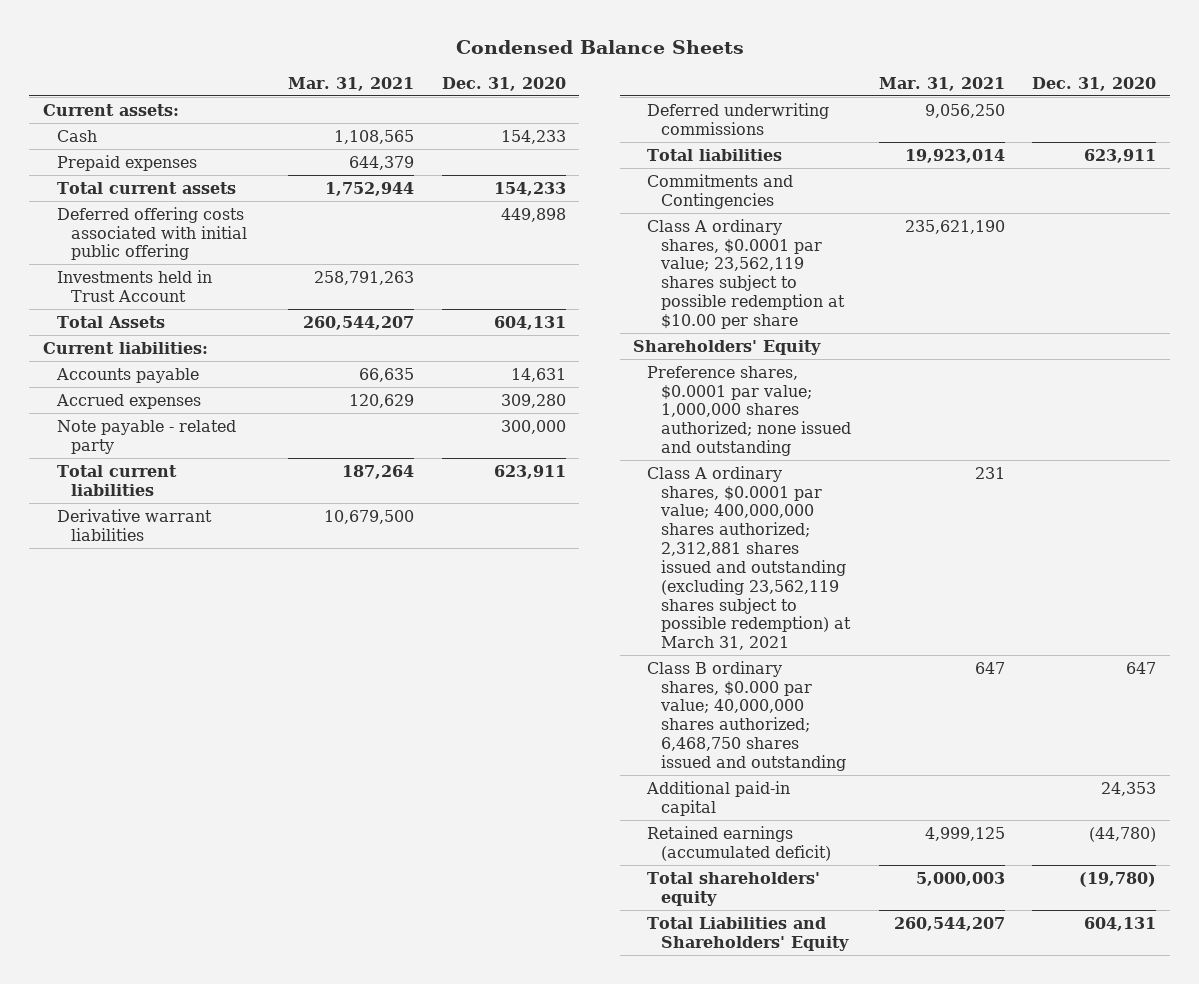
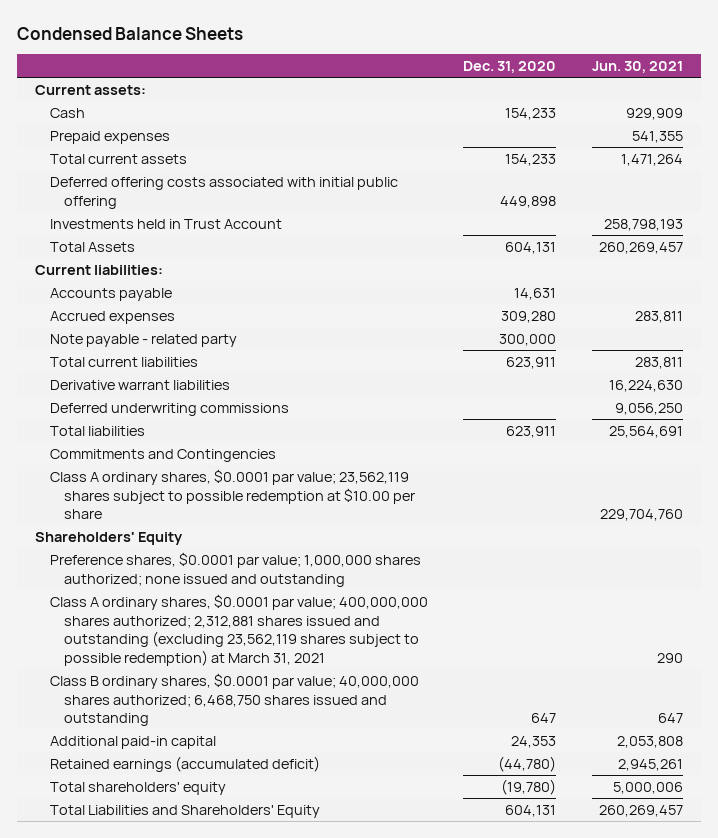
[288,76,415,91] Mar. 31, 2021 -> none
none -> [591,61,683,74] Jun. 30, 2021
[647,660,846,771] Class B ordinary shares, $0.000 par value; 40,000,000 shares authorized; 6,468,750 shares issued and outstanding -> [49,672,419,727] Class B ordinary shares, $0.0001 par value; 40,000,000 shares authorized; 6,468,750 shares issued and outstanding

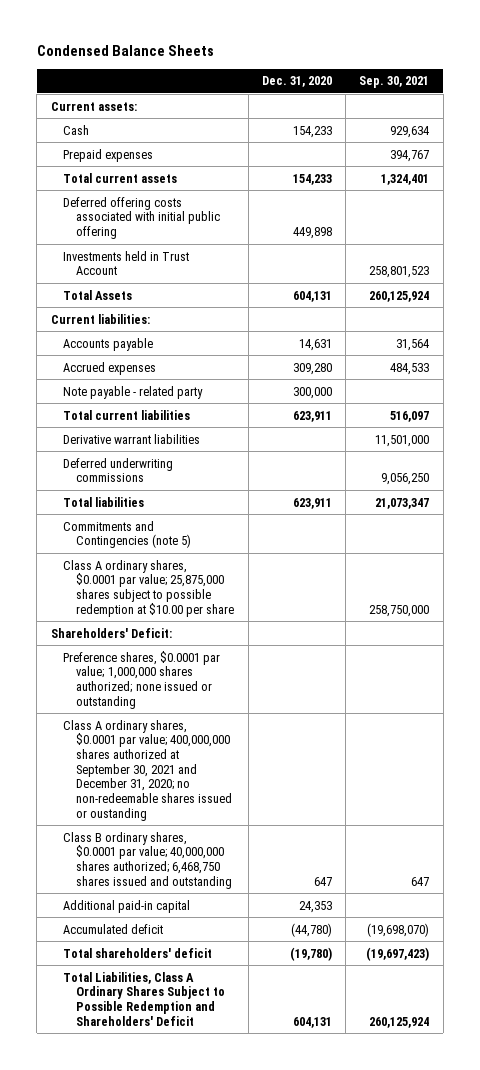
[591,61,683,74] Jun. 30, 2021 -> none
none -> [359,76,430,89] Sep. 30, 2021
[49,448,276,462] Commitments and Contingencies -> [63,520,192,549] Commitments and Contingencies (note 5)
[49,468,416,520] Class A ordinary shares, $0.0001 par value; 23,562,119 shares subject to possible redemption at $10.00 per share -> [63,559,235,617] Class A ordinary shares, $0.0001 par value; 25,875,000 shares subject to possible redemption at $10.00 per share
[34,531,183,545] Shareholders' Equity -> [50,627,172,638] Shareholders' Deficit:
[49,551,421,587] Preference shares, $0.0001 par value; 1,000,000 shares authorized; none issued and outstanding -> [63,650,221,709] Preference shares, $0.0001 par value; 1,000,000 shares authorized; none issued or outstanding
[49,593,428,667] Class A ordinary shares, $0.0001 par value; 400,000,000 shares authorized; 2,312,881 shares issued and outstanding (excluding 23,562,119 shares subject to possible redemption) at March 31, 2021 -> [63,719,233,821] Class A ordinary shares, $0.0001 par value; 400,000,000 shares authorized at September 30, 2021 and December 31, 2020; no non-redeemable shares issued or oustanding
[49,755,320,772] Retained earnings (accumulated deficit) -> [63,923,164,934] Accumulated deficit
[49,781,226,795] Total shareholders' equity -> [63,947,213,958] Total shareholders' deficit
[49,804,320,818] Total Liabilities and Shareholders' Equity -> [63,971,226,1026] Total Liabilities, Class A Ordinary Shares Subject to Possible Redemption and Shareholders' Deficit

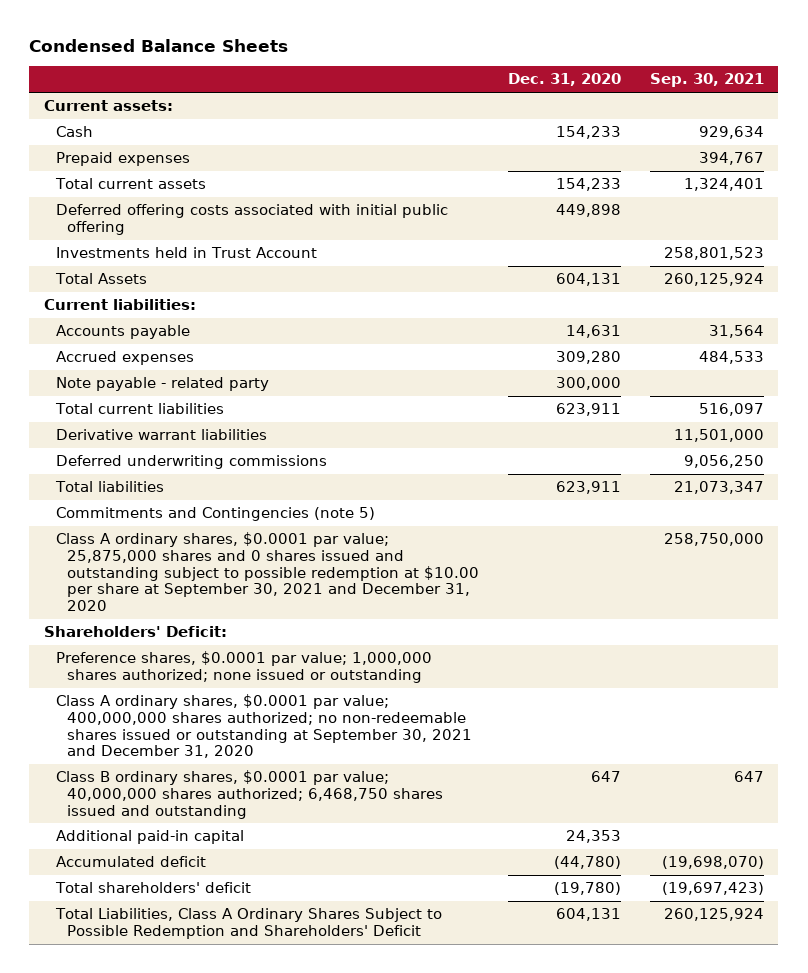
[63,559,235,617] Class A ordinary shares, $0.0001 par value; 25,875,000 shares subject to possible redemption at $10.00 per share -> [55,532,480,612] Class A ordinary shares, $0.0001 par value; 25,875,000 shares and 0 shares issued and outstanding subject to possible redemption at $10.00 per share at September 30, 2021 and December 31, 2020
[63,719,233,821] Class A ordinary shares, $0.0001 par value; 400,000,000 shares authorized at September 30, 2021 and December 31, 2020; no non-redeemable shares issued or oustanding -> [55,694,473,759] Class A ordinary shares, $0.0001 par value; 400,000,000 shares authorized; no non-redeemable shares issued or outstanding at September 30, 2021 and December 31, 2020

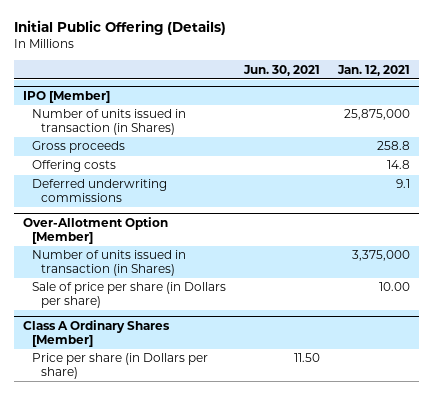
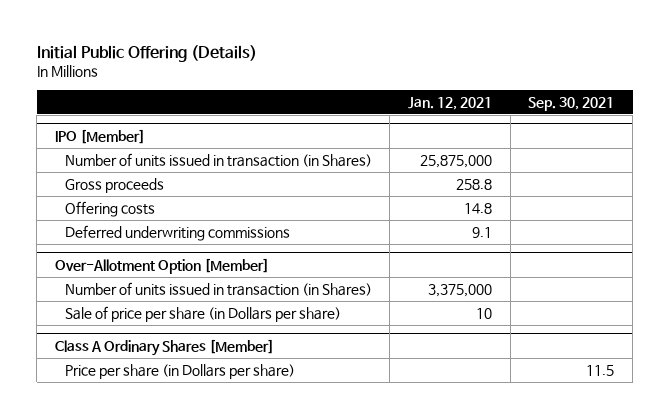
[242,64,320,76] Jun. 30, 2021 -> none
none -> [528,96,615,111] Sep. 30, 2021
[378,282,410,292] 10.00 -> [476,308,493,320] 10

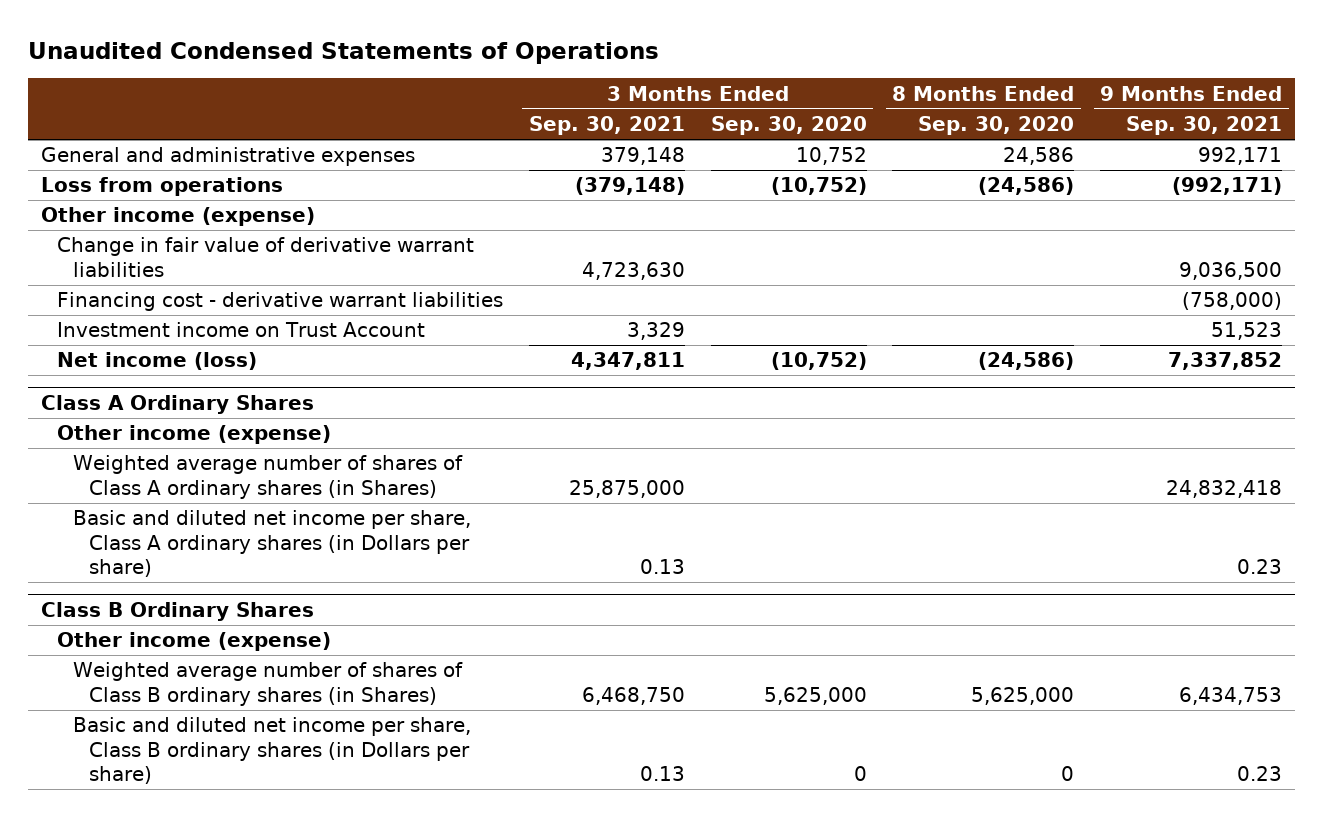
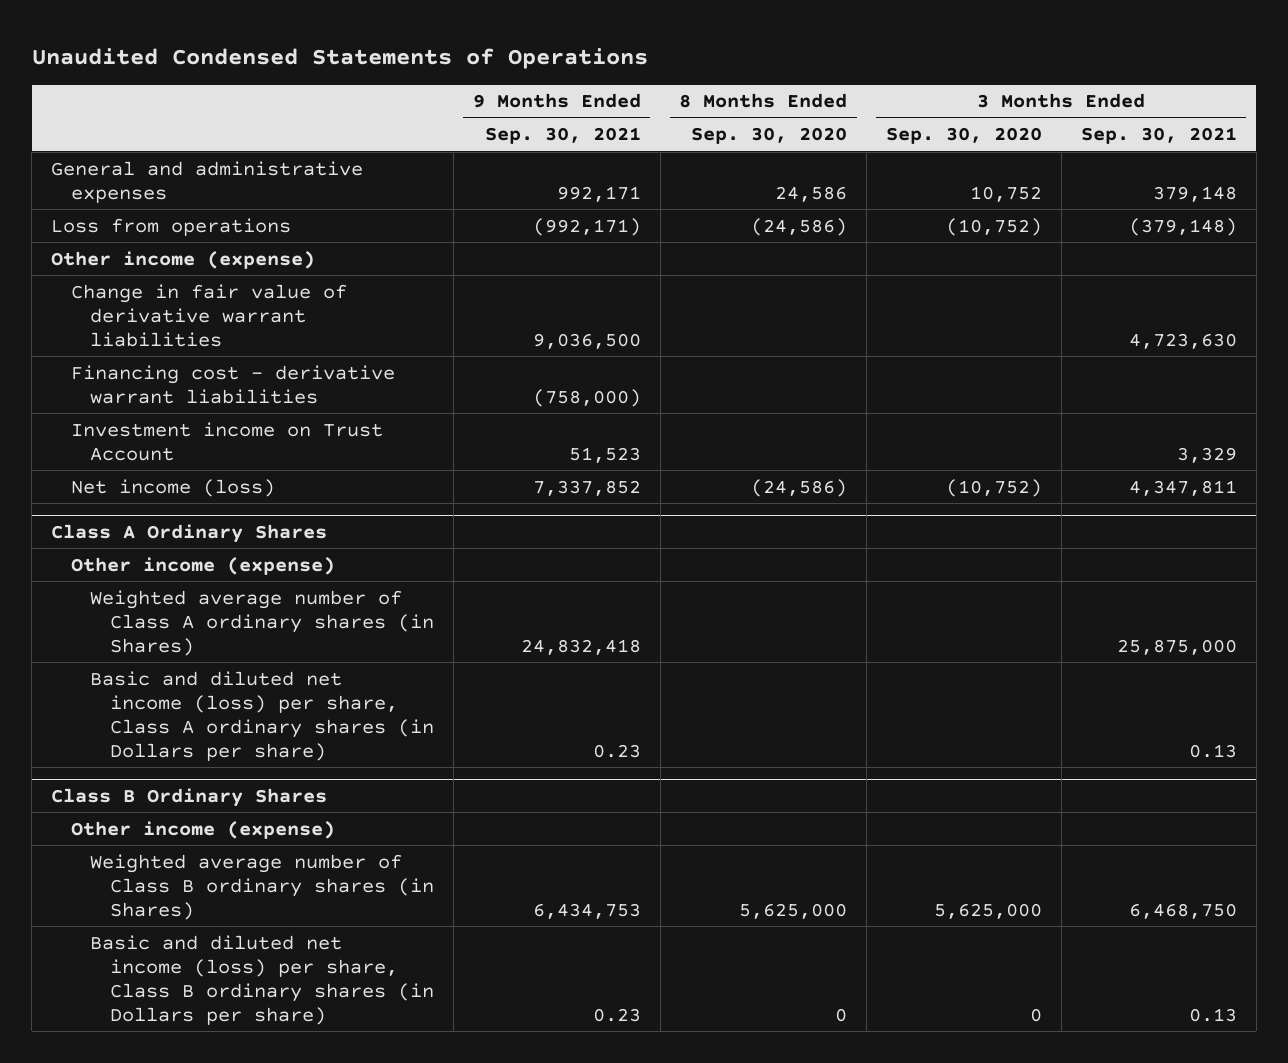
[73,455,464,499] Weighted average number of shares of Class A ordinary shares (in Shares) -> [90,589,435,656] Weighted average number of Class A ordinary shares (in Shares)
[73,510,472,577] Basic and diluted net income per share, Class A ordinary shares (in Dollars per share) -> [90,670,435,761] Basic and diluted net income (loss) per share, Class A ordinary shares (in Dollars per share)
[73,662,464,706] Weighted average number of shares of Class B ordinary shares (in Shares) -> [90,853,435,920] Weighted average number of Class B ordinary shares (in Shares)
[73,717,472,784] Basic and diluted net income per share, Class B ordinary shares (in Dollars per share) -> [90,934,435,1025] Basic and diluted net income (loss) per share, Class B ordinary shares (in Dollars per share)

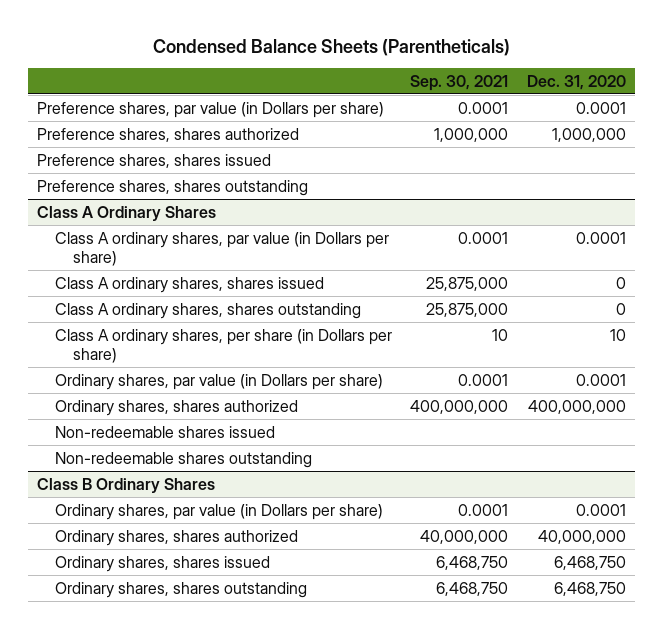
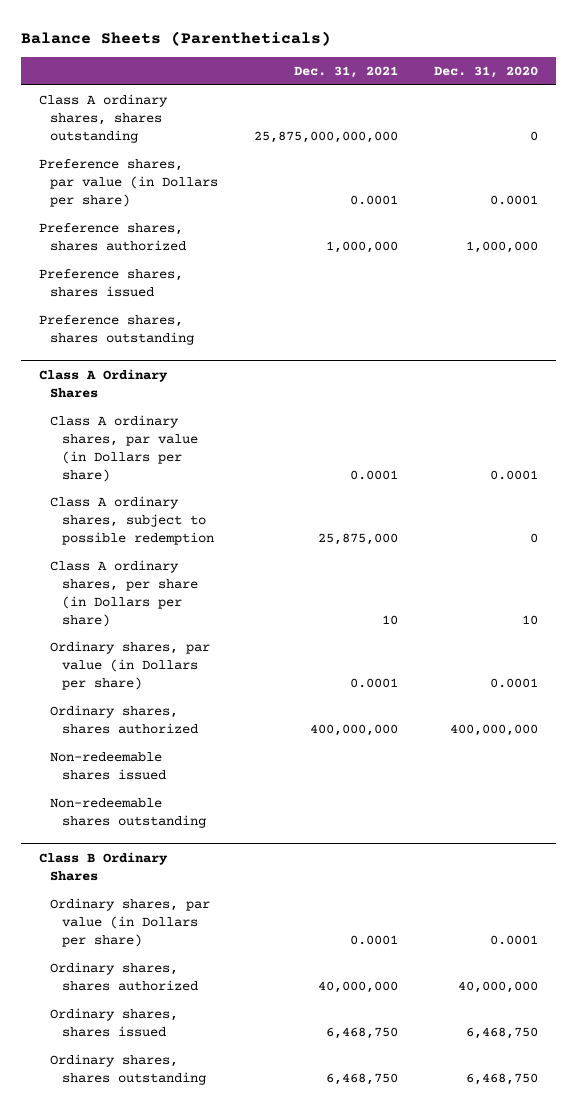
[152,38,510,56] Condensed Balance Sheets (Parentheticals) -> [20,30,331,46] Balance Sheets (Parentheticals)
[410,74,509,91] Sep. 30, 2021 -> none
none -> [294,66,399,79] Dec. 31, 2021
none -> [38,93,168,143] Class A ordinary shares, shares outstanding
[55,302,362,319] Class A ordinary shares, shares outstanding -> none
[55,276,325,293] Class A ordinary shares, shares issued -> [50,495,214,545] Class A ordinary shares, subject to possible redemption

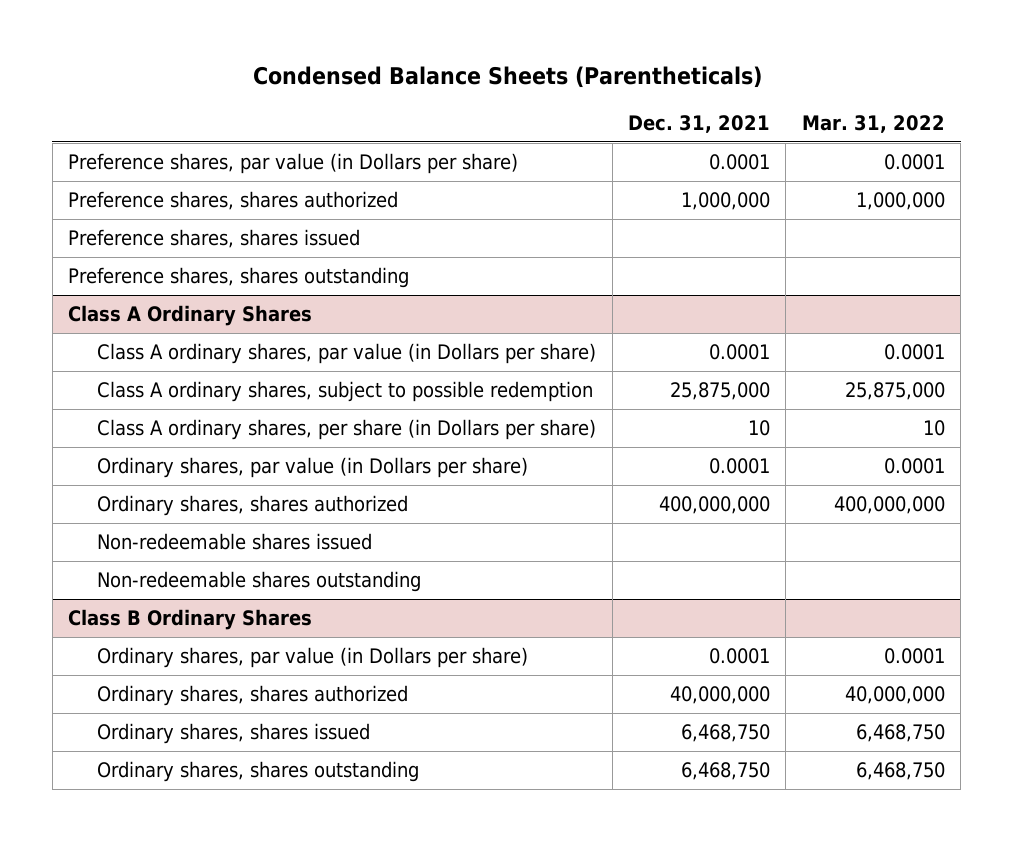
[20,30,331,46] Balance Sheets (Parentheticals) -> [252,65,762,88] Condensed Balance Sheets (Parentheticals)
[434,66,539,79] Dec. 31, 2020 -> none
none -> [801,115,945,134] Mar. 31, 2022
[38,93,168,143] Class A ordinary shares, shares outstanding -> none

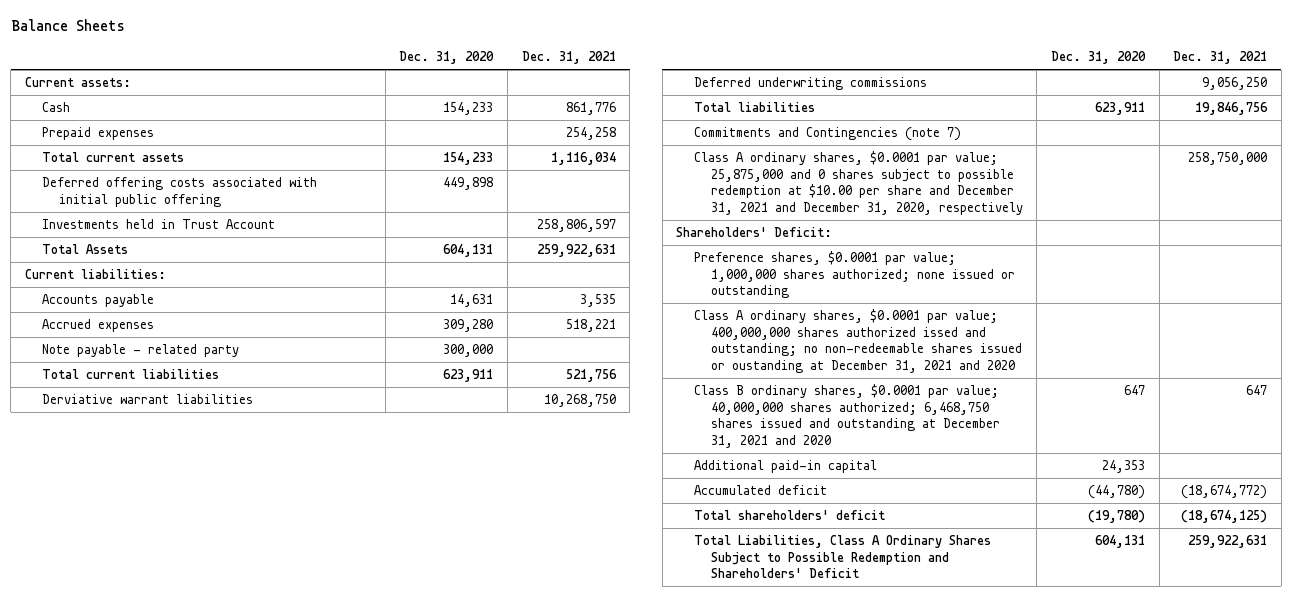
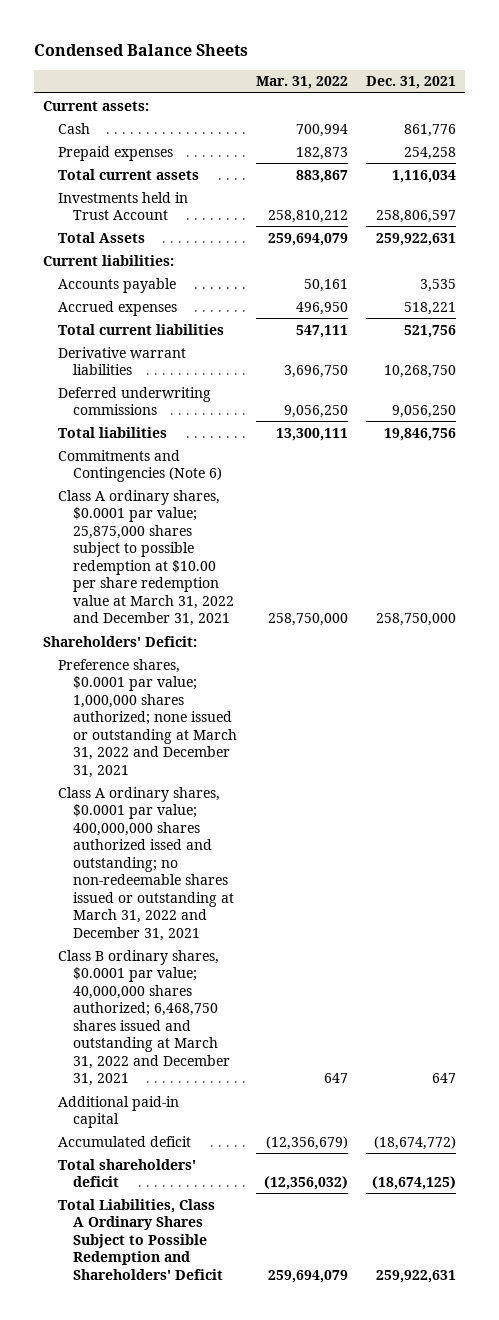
[10,18,125,31] Balance Sheets -> [33,43,248,56] Condensed Balance Sheets
[399,51,495,65] Dec. 31, 2020 -> none
none -> [255,76,348,90] Mar. 31, 2022
[41,177,317,207] Deferred offering costs associated with initial public offering -> none
[41,344,239,358] Note payable - related party -> none
[41,394,253,405] Derviative warrant liabilities -> [58,346,187,376] Derivative warrant liabilities
[693,127,961,142] Commitments and Contingencies (note 7) -> [58,449,223,483] Commitments and Contingencies (Note 6)
[693,151,1023,215] Class A ordinary shares, $0.0001 par value; 25,875,000 and 0 shares subject to possible redemption at $10.00 per share and December 31, 2021 and December 31, 2020, respectively -> [58,489,235,627] Class A ordinary shares, $0.0001 par value; 25,875,000 shares subject to possible redemption at $10.00 per share redemption value at March 31, 2022 and December 31, 2021
[693,251,1015,299] Preference shares, $0.0001 par value; 1,000,000 shares authorized; none issued or outstanding -> [58,658,238,778] Preference shares, $0.0001 par value; 1,000,000 shares authorized; none issued or outstanding at March 31, 2022 and December 31, 2021
[693,309,1022,373] Class A ordinary shares, $0.0001 par value; 400,000,000 shares authorized issed and outstanding; no non-redeemable shares issued or oustanding at December 31, 2021 and 2020 -> [58,786,235,941] Class A ordinary shares, $0.0001 par value; 400,000,000 shares authorized issed and outstanding; no non-redeemable shares issued or outstanding at March 31, 2022 and December 31, 2021
[693,384,1000,448] Class B ordinary shares, $0.0001 par value; 40,000,000 shares authorized; 6,468,750 shares issued and outstanding at December 31, 2021 and 2020 -> [58,949,231,1087] Class B ordinary shares, $0.0001 par value; 40,000,000 shares authorized; 6,468,750 shares issued and outstanding at March 31, 2022 and December 31, 2021

